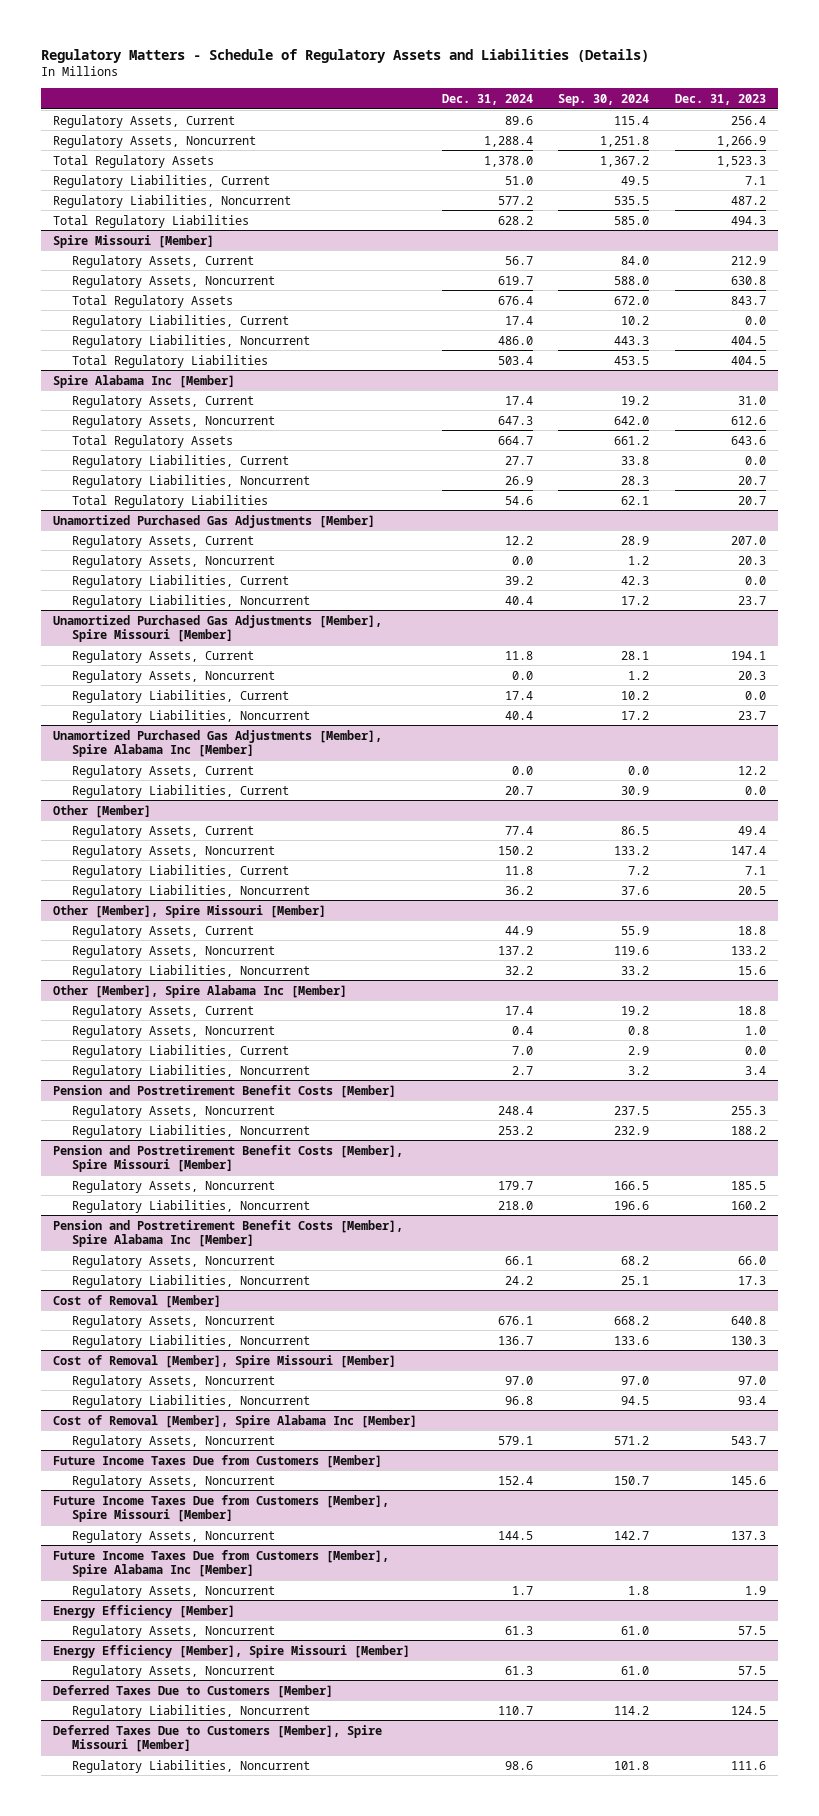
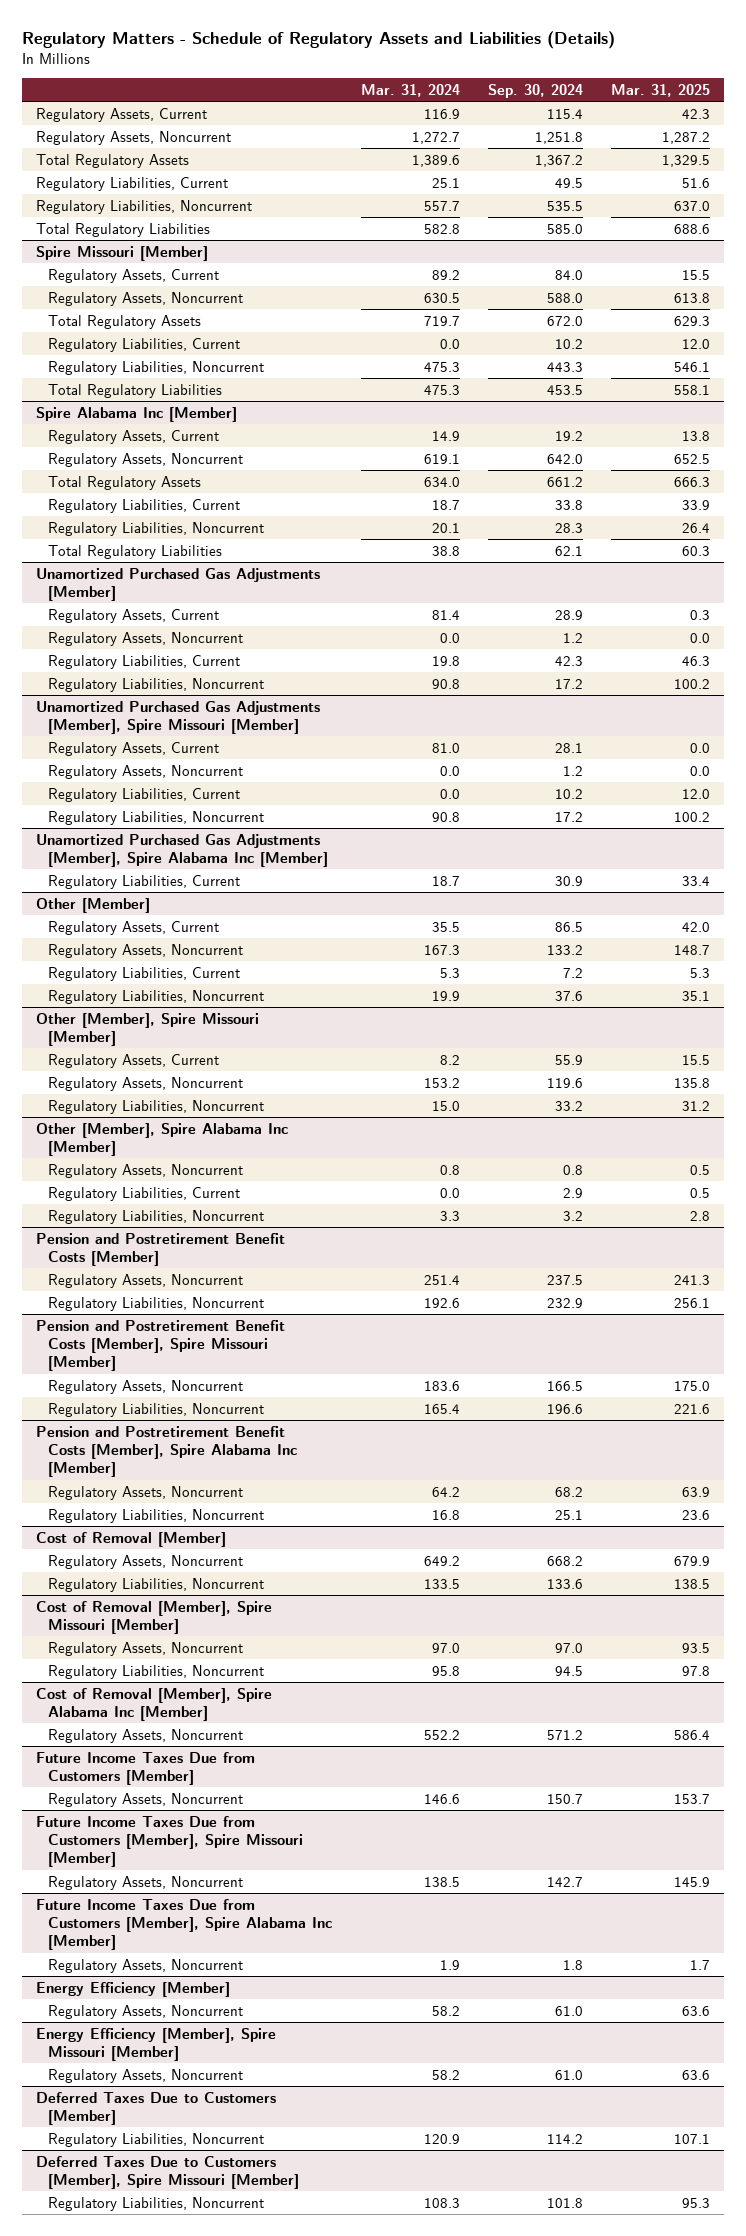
[442,93,534,105] Dec. 31, 2024 -> none
[674,93,766,105] Dec. 31, 2023 -> none
none -> [360,83,460,97] Mar. 31, 2024
none -> [611,83,711,97] Mar. 31, 2025
[71,764,254,778] Regulatory Assets, Current -> none
[71,1004,254,1018] Regulatory Assets, Current -> none

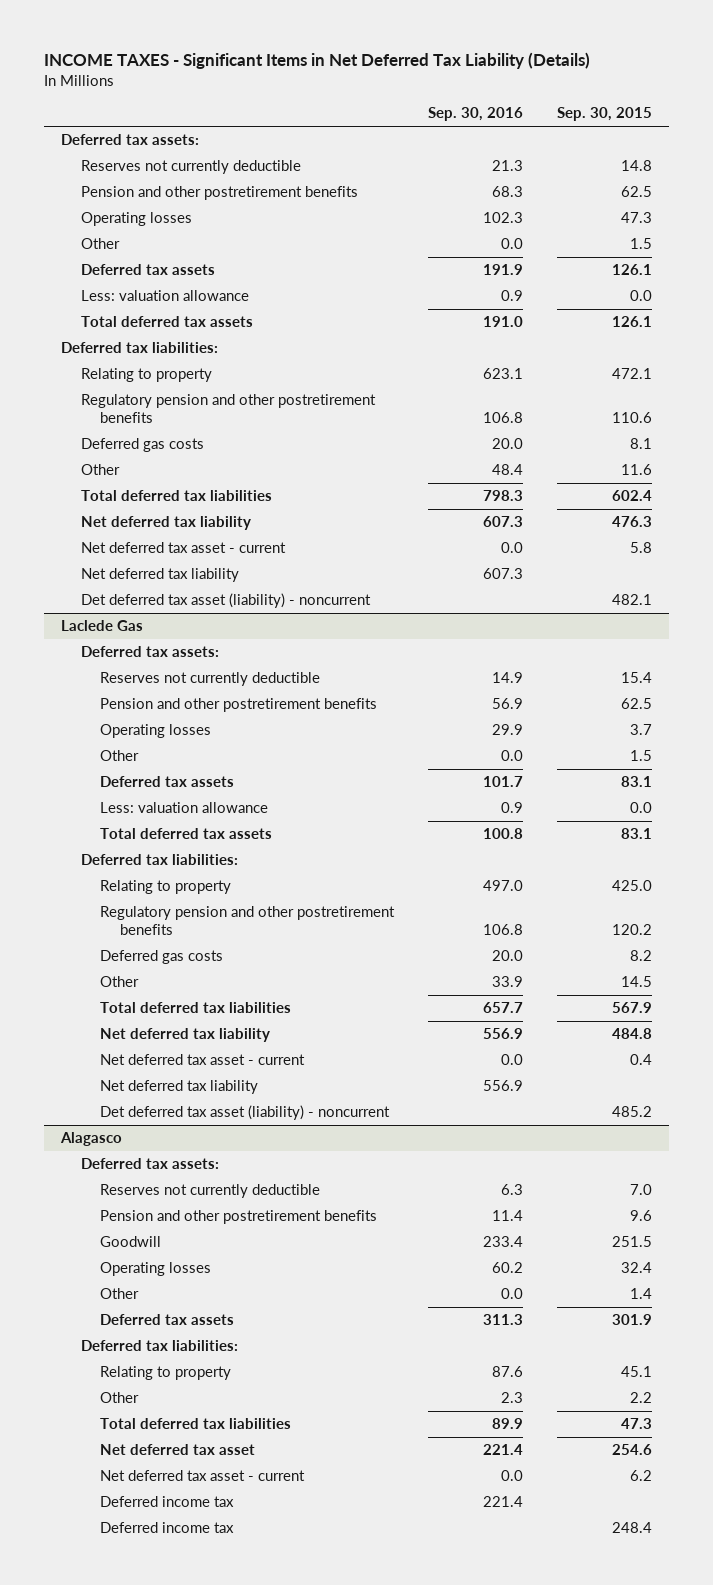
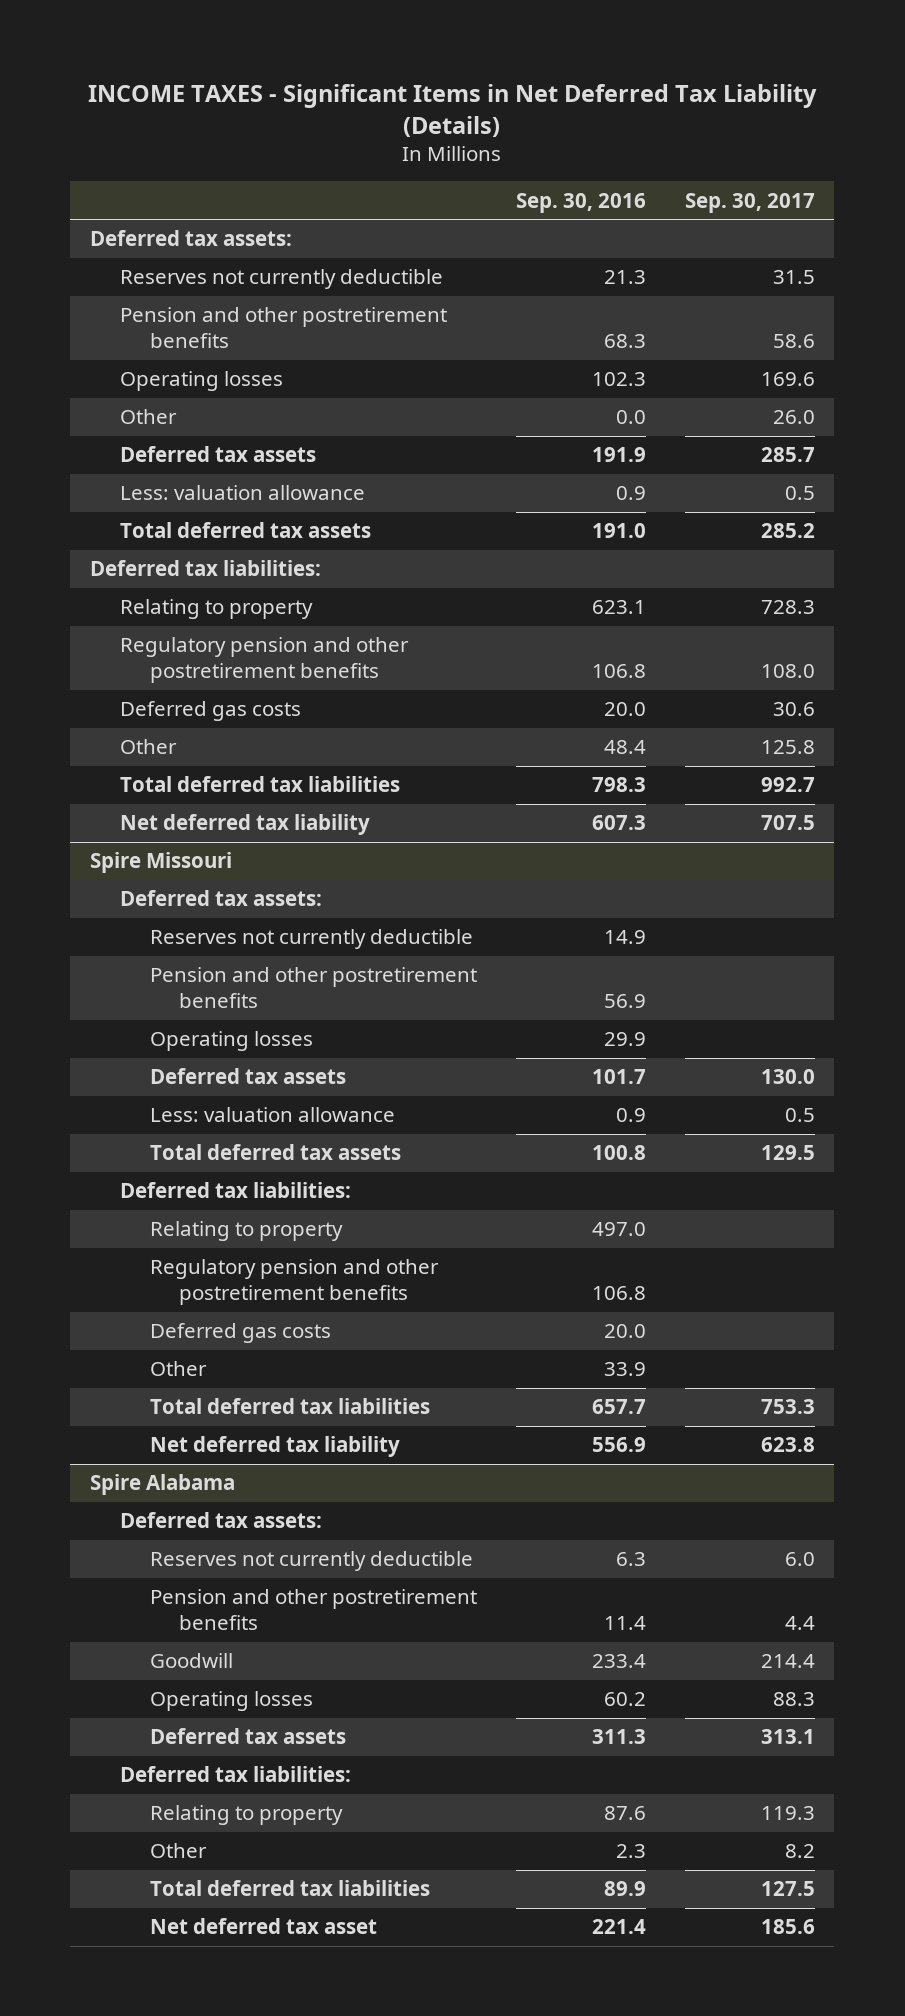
[556,107,652,122] Sep. 30, 2015 -> none
none -> [684,192,815,213] Sep. 30, 2017
[80,542,286,554] Net deferred tax asset - current -> none
[80,568,239,583] Net deferred tax liability -> none
[80,593,371,609] Det deferred tax asset (liability) - noncurrent -> none
[61,620,144,632] Laclede Gas -> none
none -> [89,852,232,874] Spire Missouri
[100,750,140,762] Other -> none
[100,1054,306,1066] Net deferred tax asset - current -> none
[100,1080,259,1095] Net deferred tax liability -> none
[100,1105,391,1121] Det deferred tax asset (liability) - noncurrent -> none
[60,1132,123,1147] Alagasco -> none
none -> [89,1474,235,1496] Spire Alabama
[100,1288,140,1300] Other -> none
[100,1470,306,1482] Net deferred tax asset - current -> none
[100,1496,235,1508] Deferred income tax -> none
[100,1522,235,1534] Deferred income tax -> none

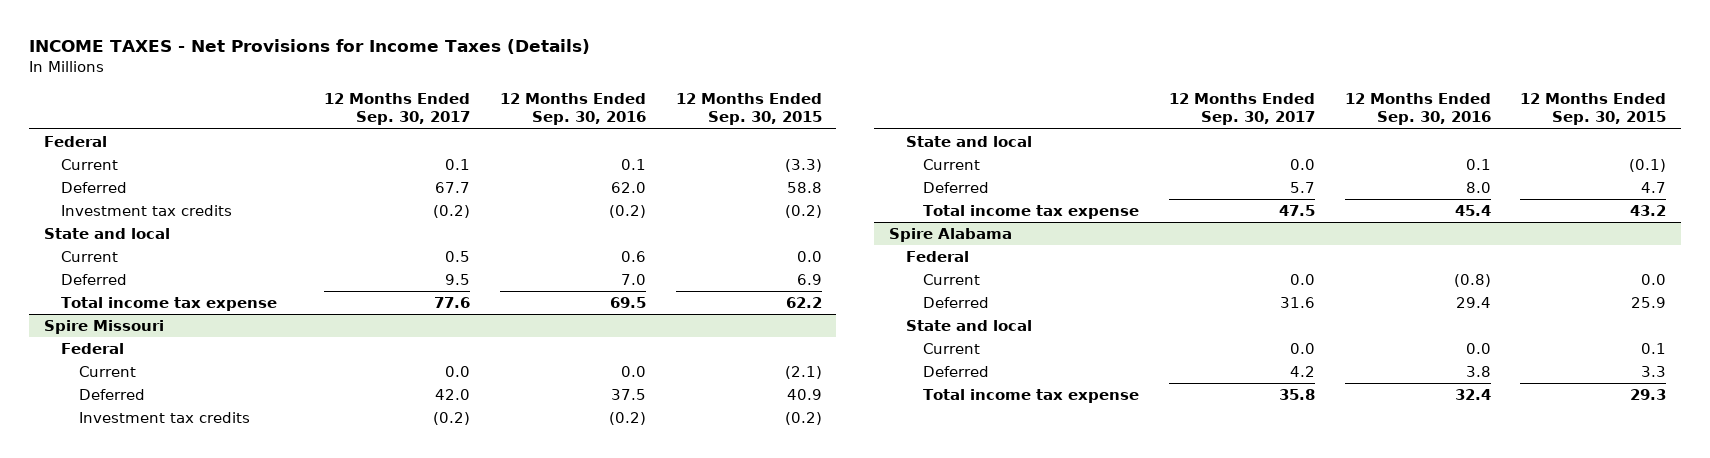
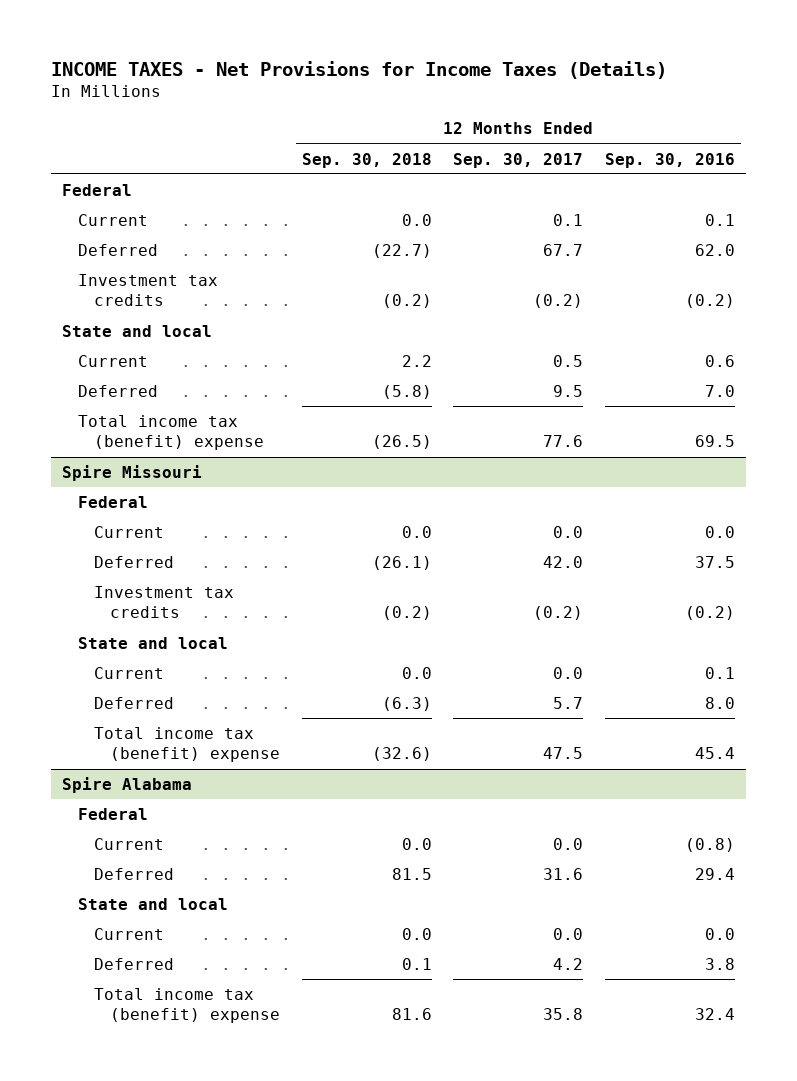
[675,93,822,126] 12 Months Ended Sep. 30, 2015 -> none
none -> [301,152,432,168] Sep. 30, 2018
[61,297,278,312] Total income tax expense -> [77,414,264,451] Total income tax (benefit) expense
[923,205,1140,220] Total income tax expense -> [93,726,280,763] Total income tax (benefit) expense
[923,389,1140,404] Total income tax expense -> [93,987,280,1024] Total income tax (benefit) expense

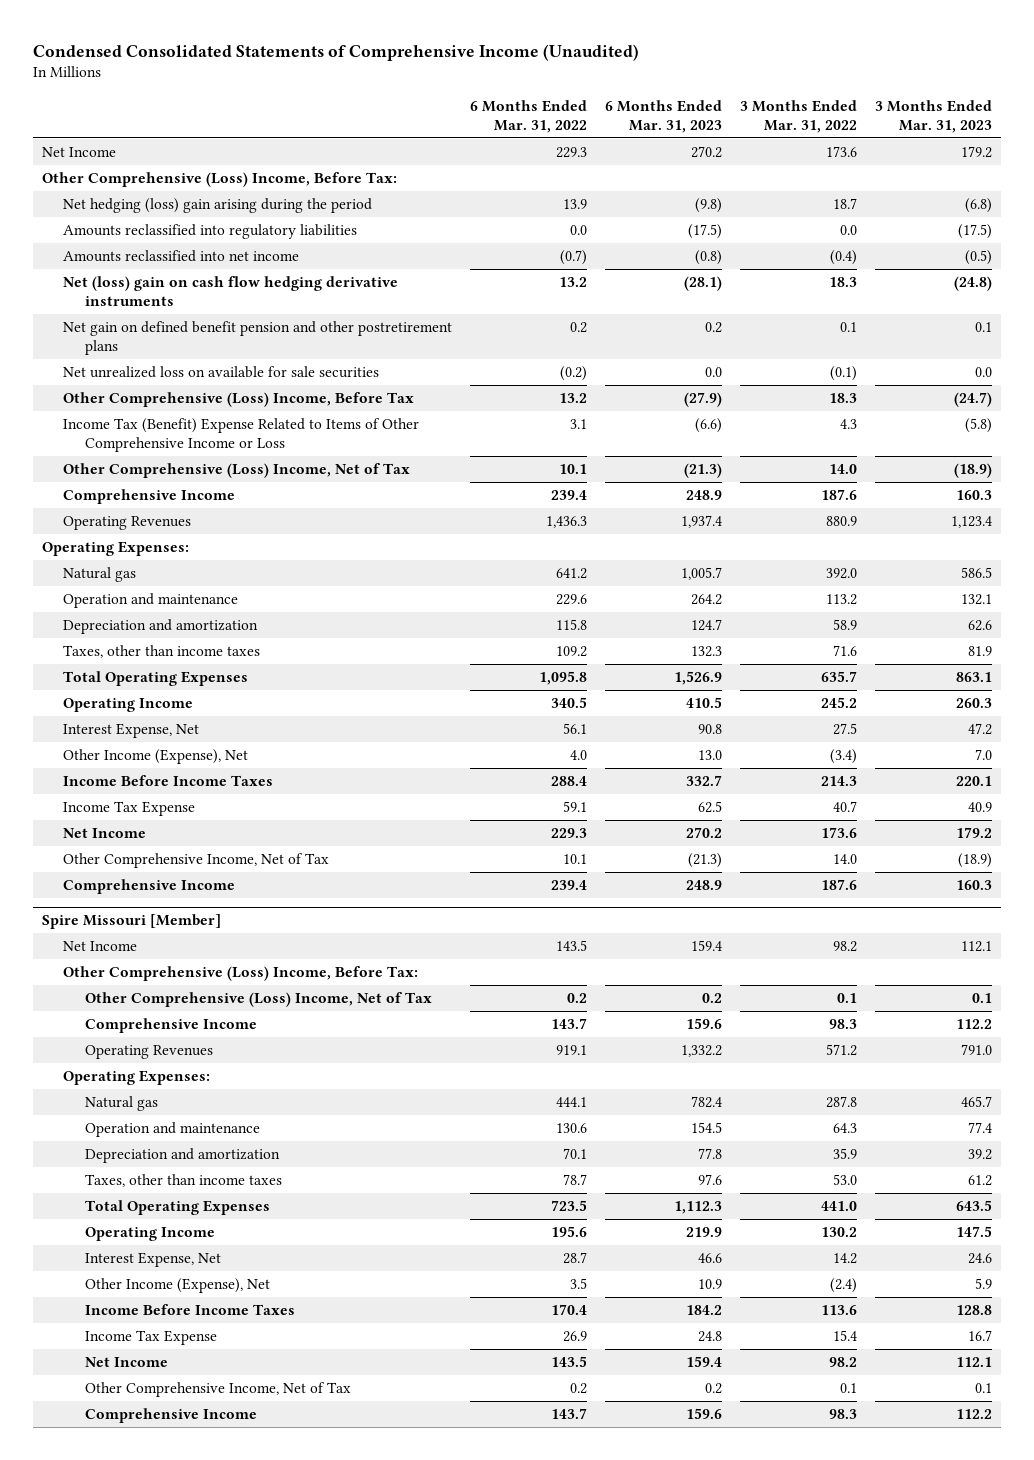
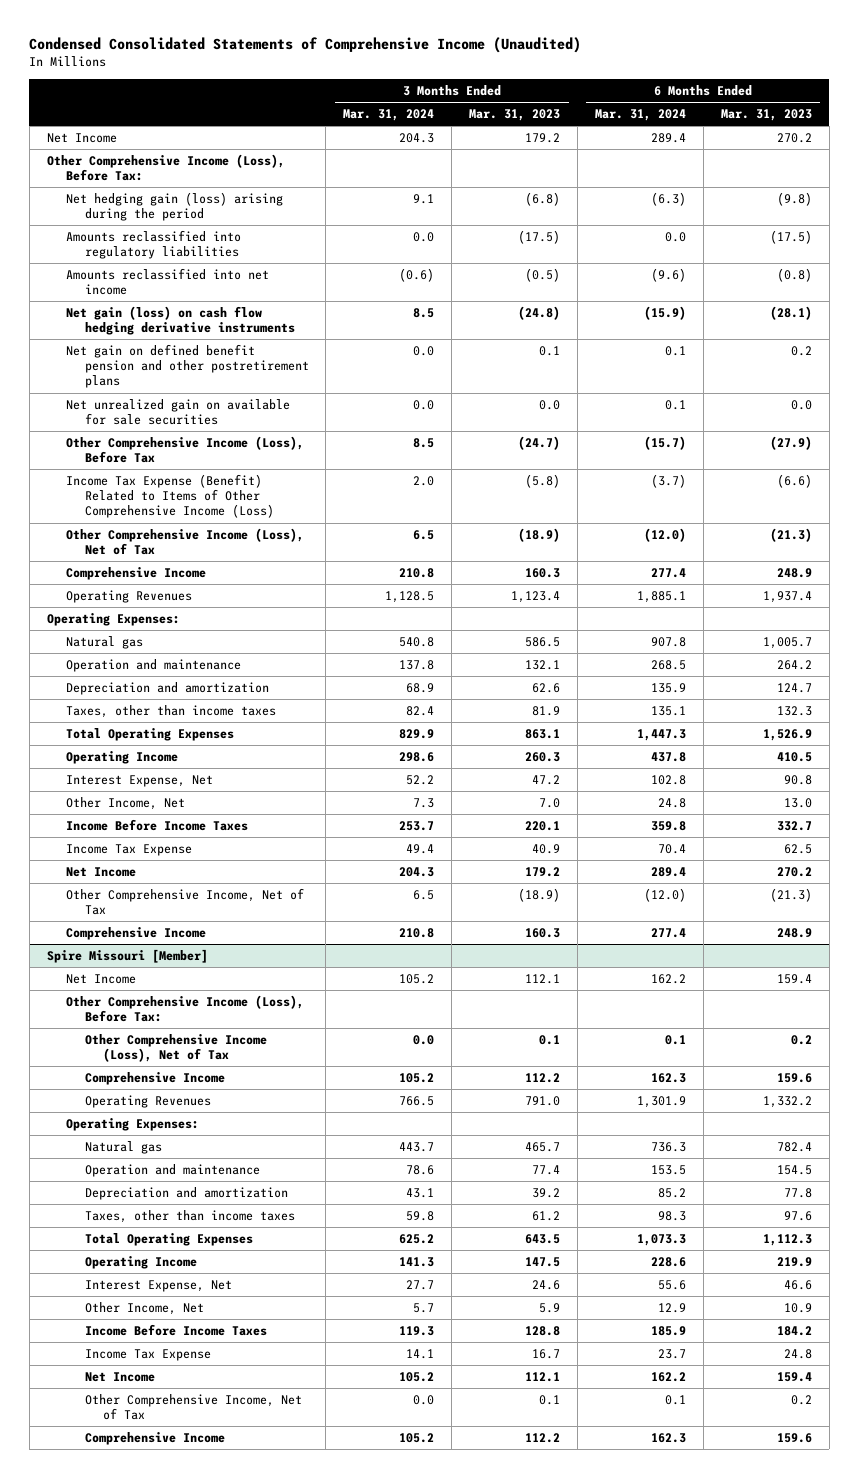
[470,99,588,133] 6 Months Ended Mar. 31, 2022 -> none
[740,99,858,133] 3 Months Ended Mar. 31, 2022 -> none
none -> [343,109,435,122] Mar. 31, 2024
none -> [594,109,686,122] Mar. 31, 2024
[41,171,397,187] Other Comprehensive (Loss) Income, Before Tax: -> [46,154,285,182] Other Comprehensive Income (Loss), Before Tax:
[63,197,373,213] Net hedging (loss) gain arising during the period -> [65,192,283,222] Net hedging gain (loss) arising during the period
[63,275,399,306] Net (loss) gain on cash flow hedging derivative instruments -> [65,306,295,336] Net gain (loss) on cash flow hedging derivative instruments
[63,365,380,378] Net unrealized loss on available for sale securities -> [65,399,290,426] Net unrealized gain on available for sale securities
[63,391,415,407] Other Comprehensive (Loss) Income, Before Tax -> [65,436,304,464] Other Comprehensive Income (Loss), Before Tax
[63,417,420,452] Income Tax (Benefit) Expense Related to Items of Other Comprehensive Income or Loss -> [65,474,274,519] Income Tax Expense (Benefit) Related to Items of Other Comprehensive Income (Loss)
[63,462,411,478] Other Comprehensive (Loss) Income, Net of Tax -> [65,528,304,556] Other Comprehensive Income (Loss), Net of Tax
[63,748,249,764] Other Income (Expense), Net -> [65,797,185,811] Other Income, Net
[63,965,419,981] Other Comprehensive (Loss) Income, Before Tax: -> [65,995,304,1023] Other Comprehensive Income (Loss), Before Tax:
[84,991,432,1007] Other Comprehensive (Loss) Income, Net of Tax -> [84,1034,267,1063] Other Comprehensive Income (Loss), Net of Tax
[84,1277,270,1293] Other Income (Expense), Net -> [84,1302,204,1316] Other Income, Net

